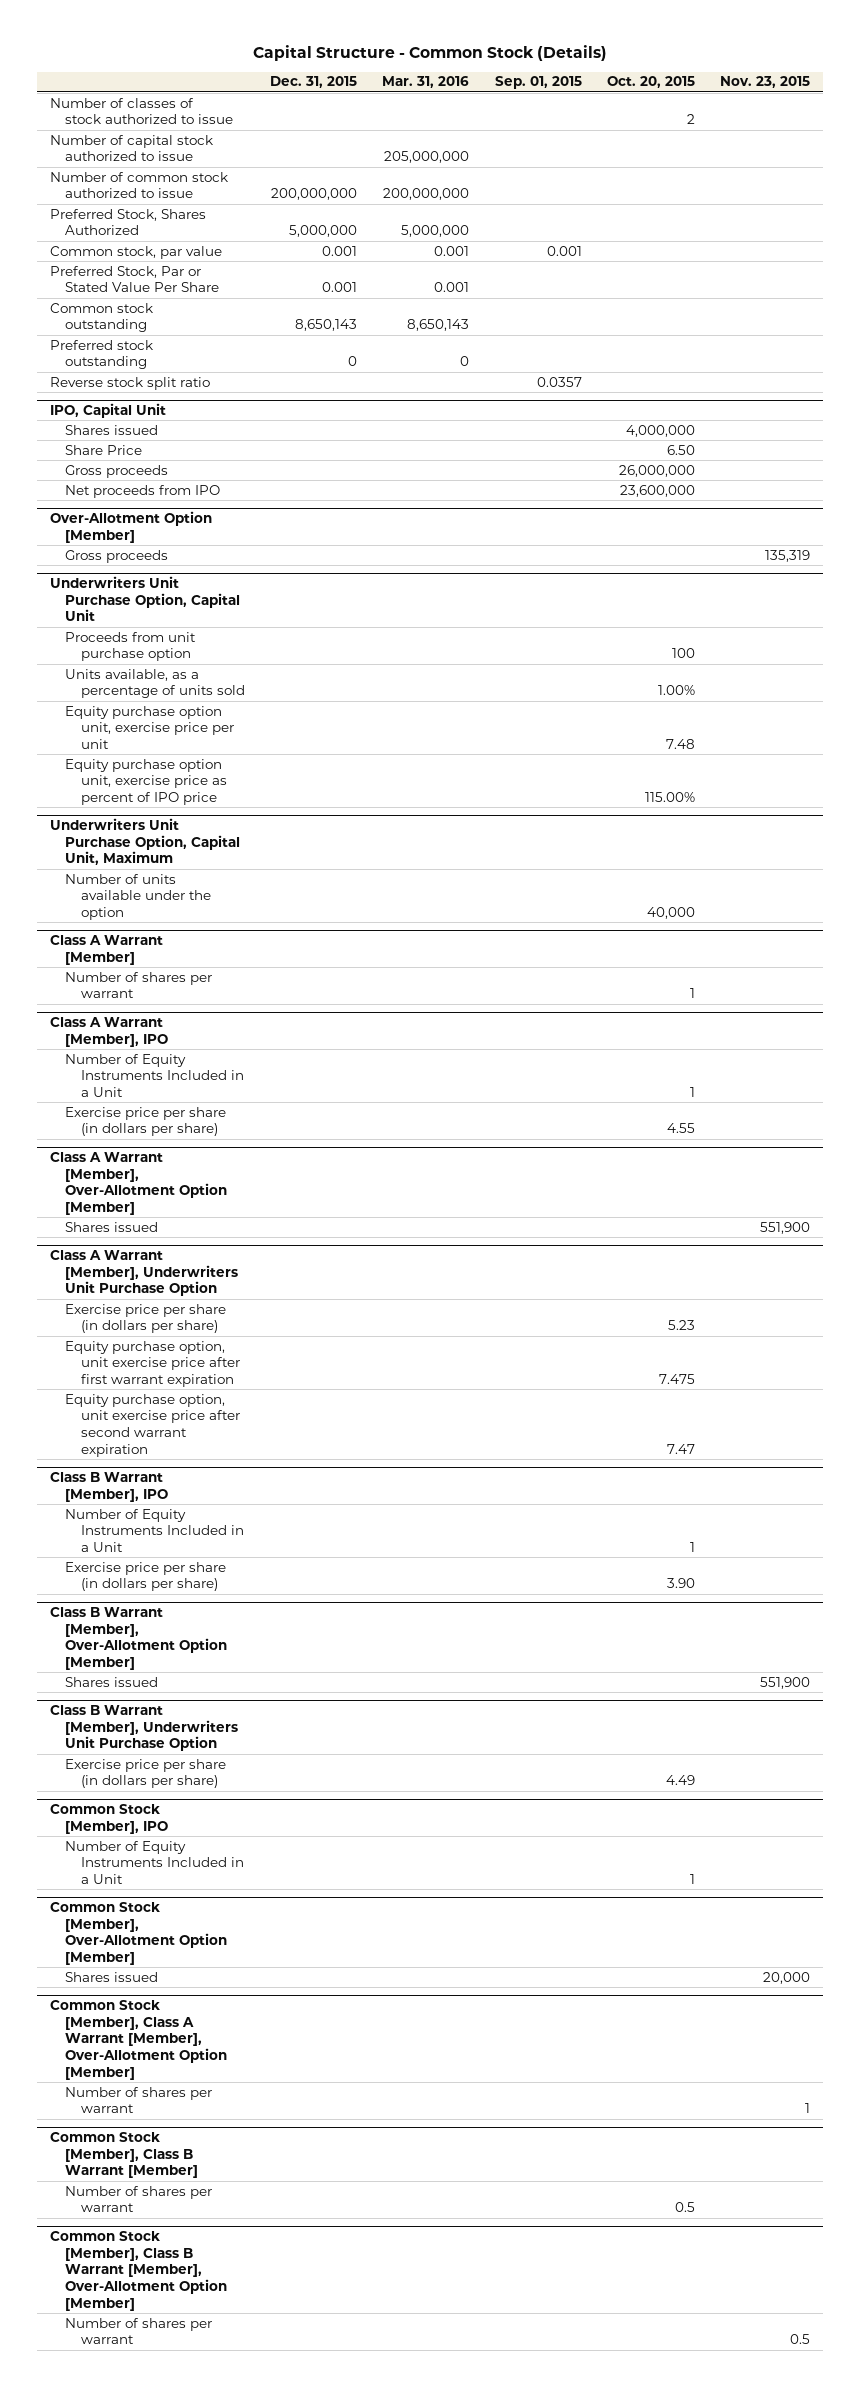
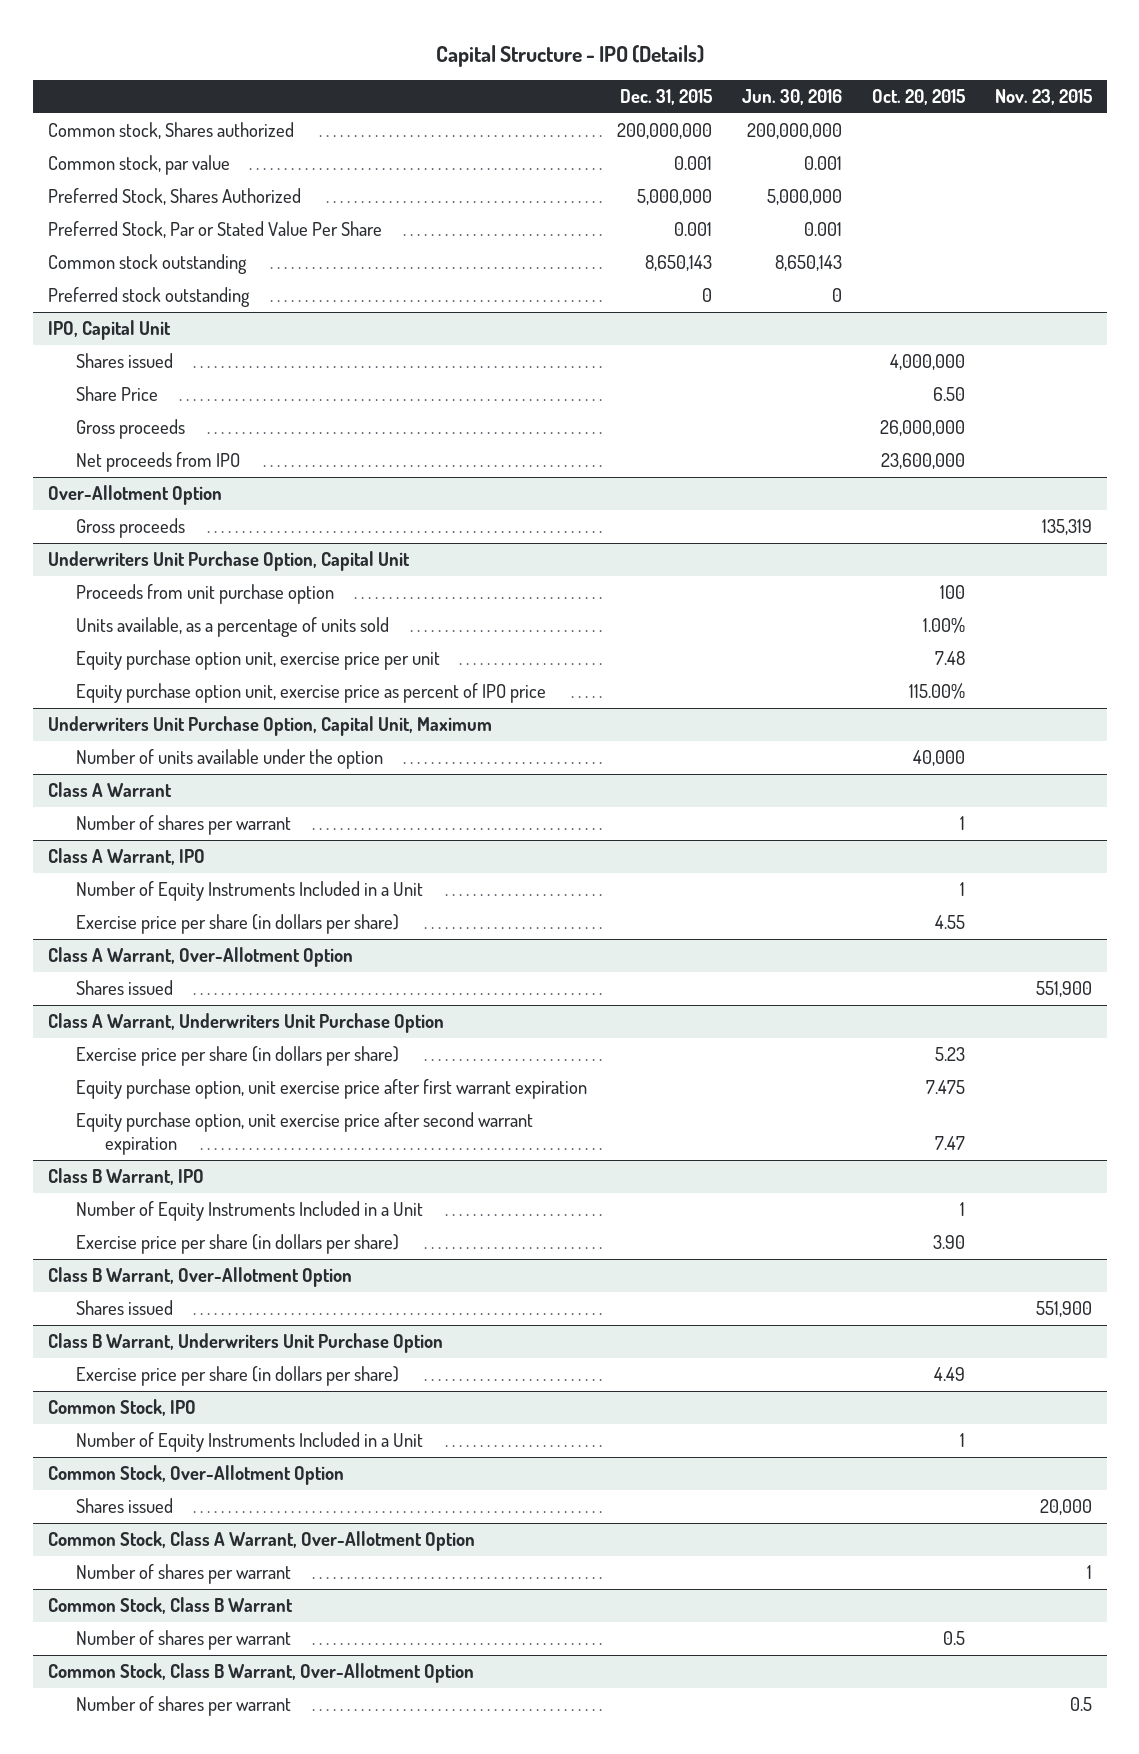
[252,45,607,62] Capital Structure - Common Stock (Details) -> [435,44,704,67] Capital Structure - IPO (Details)
[382,76,470,89] Mar. 31, 2016 -> none
[494,76,582,90] Sep. 01, 2015 -> none
none -> [741,89,842,106] Jun. 30, 2016
[49,97,234,125] Number of classes of stock authorized to issue -> none
[49,134,213,162] Number of capital stock authorized to issue -> none
[49,171,228,199] Number of common stock authorized to issue -> [47,122,294,140] Common stock, Shares authorized
[49,208,206,236] Preferred Stock, Shares Authorized -> [47,188,301,206] Preferred Stock, Shares Authorized
[49,376,210,390] Reverse stock split ratio -> none
[49,511,212,543] Over-Allotment Option [Member] -> [47,485,222,506] Over-Allotment Option
[49,935,163,965] Class A Warrant [Member] -> [47,782,172,798] Class A Warrant
[49,1017,169,1047] Class A Warrant [Member], IPO -> [47,848,205,866] Class A Warrant, IPO
[49,1152,228,1216] Class A Warrant [Member], Over-Allotment Option [Member] -> [47,947,353,968] Class A Warrant, Over-Allotment Option
[49,1250,239,1297] Class A Warrant [Member], Underwriters Unit Purchase Option -> [47,1013,444,1034] Class A Warrant, Underwriters Unit Purchase Option
[49,1472,169,1502] Class B Warrant [Member], IPO -> [47,1168,204,1186] Class B Warrant, IPO
[49,1607,228,1671] Class B Warrant [Member], Over-Allotment Option [Member] -> [47,1267,352,1288] Class B Warrant, Over-Allotment Option
[49,1705,239,1752] Class B Warrant [Member], Underwriters Unit Purchase Option -> [47,1333,443,1354] Class B Warrant, Underwriters Unit Purchase Option
[49,1804,169,1834] Common Stock [Member], IPO -> [47,1399,196,1417] Common Stock, IPO
[49,1902,228,1966] Common Stock [Member], Over-Allotment Option [Member] -> [47,1465,344,1486] Common Stock, Over-Allotment Option
[49,2000,228,2080] Common Stock [Member], Class A Warrant [Member], Over-Allotment Option [Member] -> [47,1531,475,1552] Common Stock, Class A Warrant, Over-Allotment Option
[49,2132,199,2179] Common Stock [Member], Class B Warrant [Member] -> [47,1597,293,1615] Common Stock, Class B Warrant
[49,2231,228,2311] Common Stock [Member], Class B Warrant [Member], Over-Allotment Option [Member] -> [47,1663,474,1684] Common Stock, Class B Warrant, Over-Allotment Option

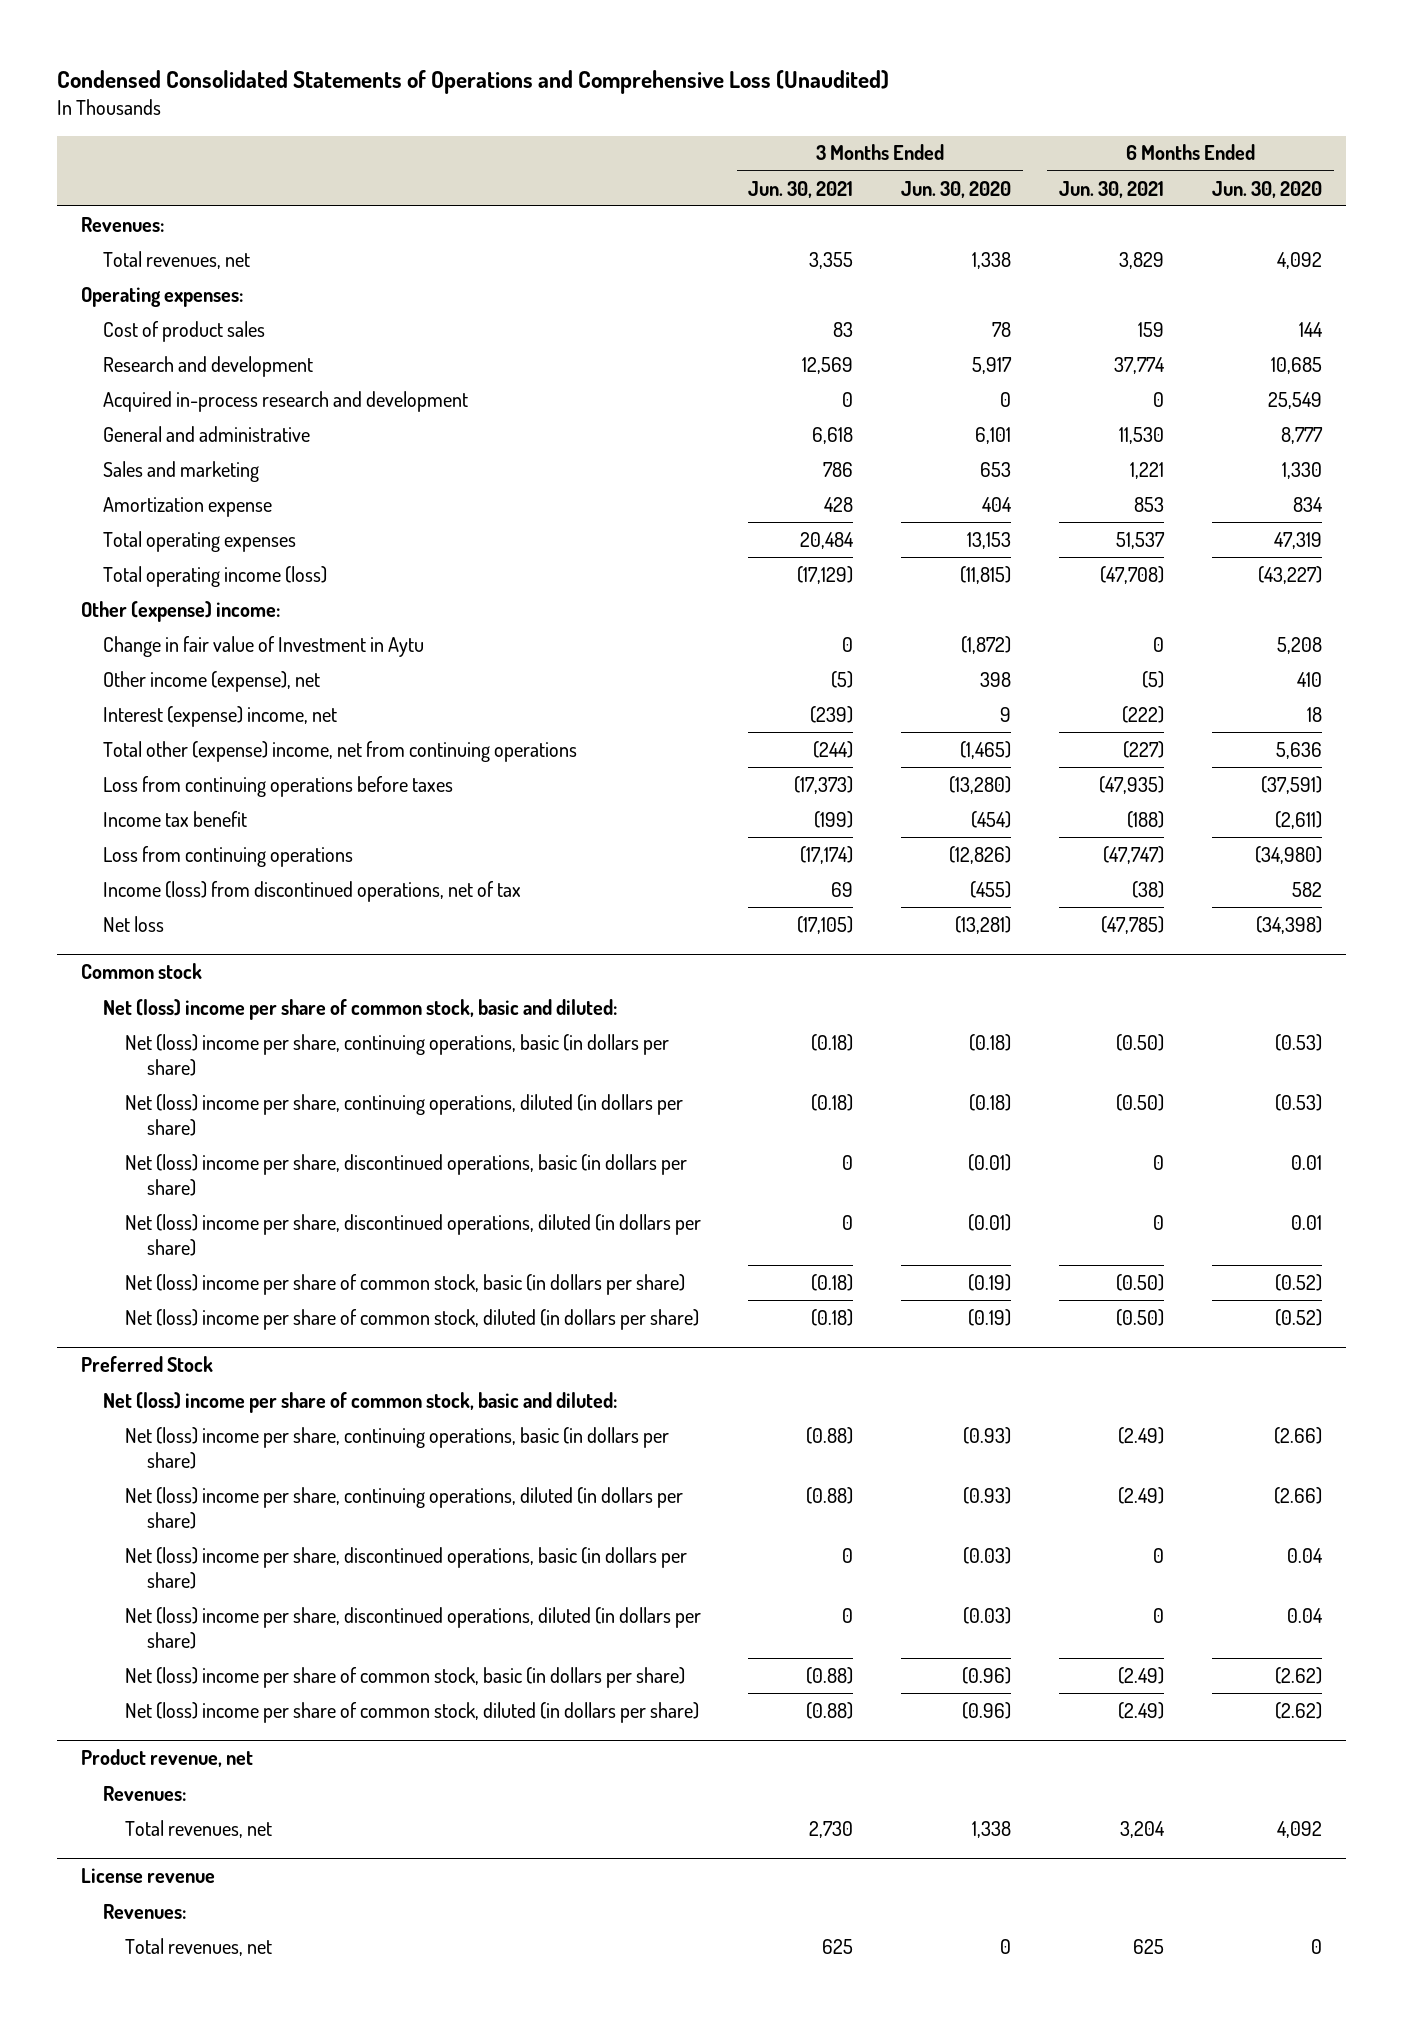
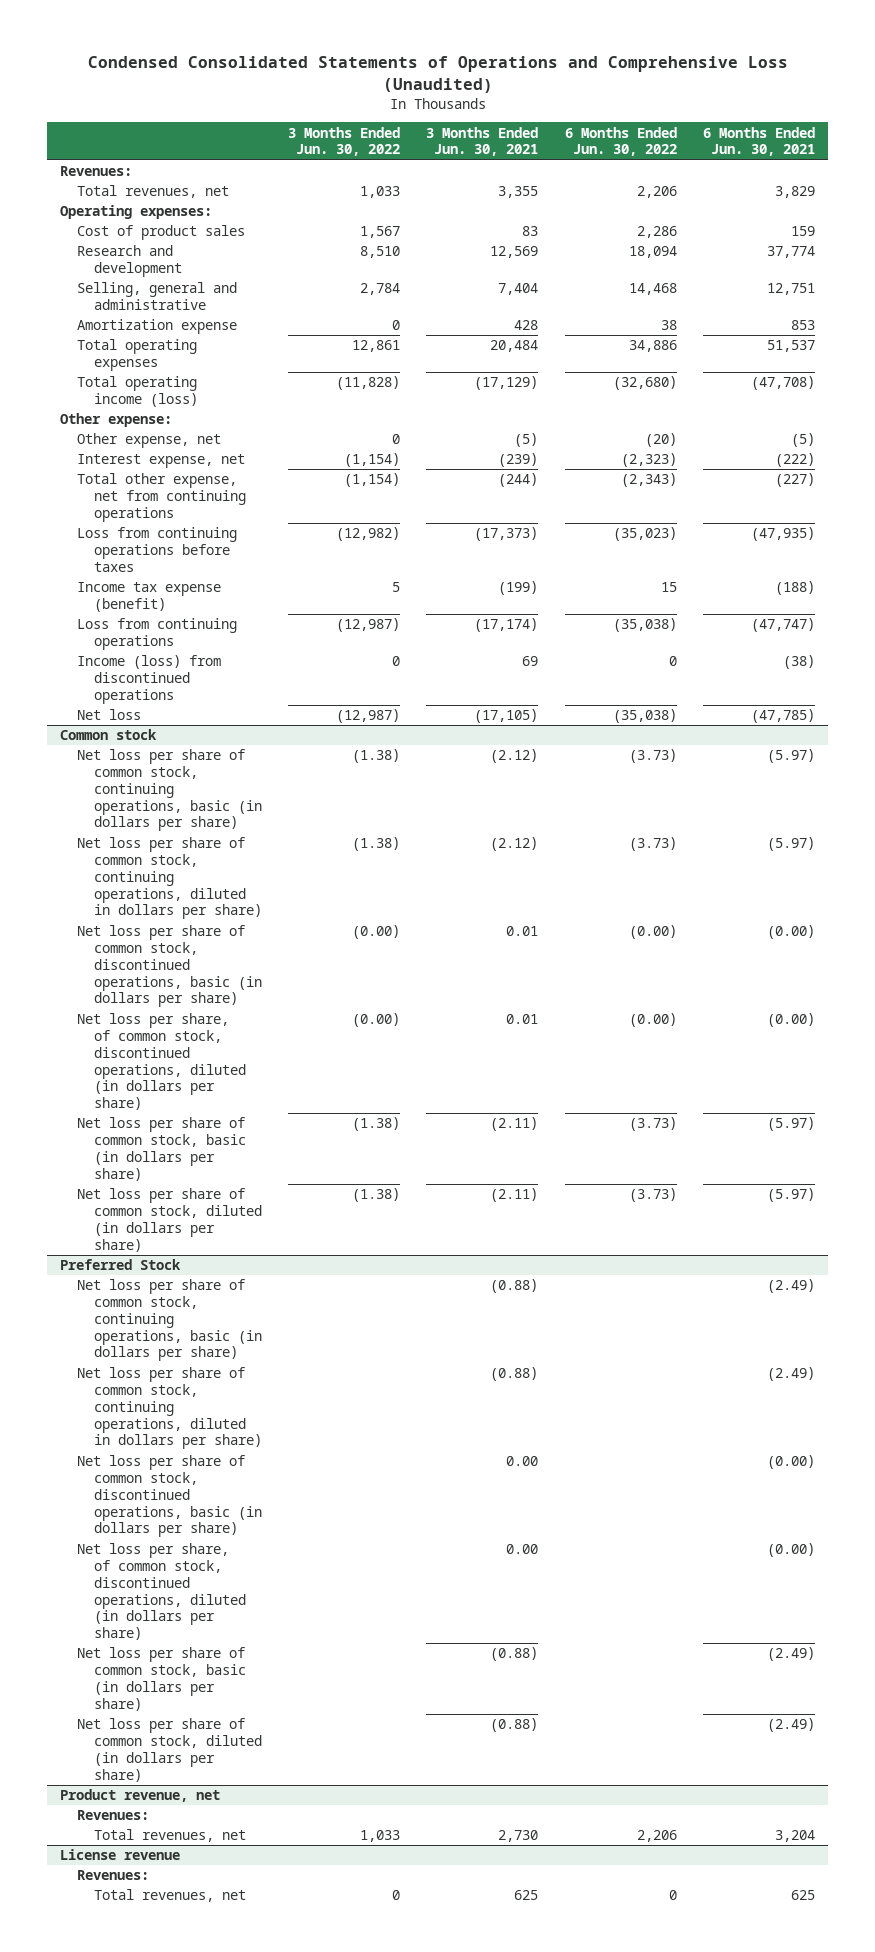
[901,180,1012,198] Jun. 30, 2020 -> none
[1212,180,1323,198] Jun. 30, 2020 -> none
none -> [288,126,401,157] 3 Months Ended Jun. 30, 2022
none -> [564,126,677,157] 6 Months Ended Jun. 30, 2022
[102,390,468,412] Acquired in-process research and development -> none
[102,460,259,482] Sales and marketing -> none
[102,425,310,442] General and administrative -> [76,282,237,310] Selling, general and administrative
[812,426,854,444] 6,618 -> [498,283,539,296] 7,404
[1119,426,1165,444] 11,530 -> [767,283,816,296] 12,751
[102,635,424,657] Change in fair value of Investment in Aytu -> none
[80,600,280,622] Other (expense) income: -> [59,413,172,428] Other expense:
[102,670,320,692] Other income (expense), net -> [76,433,221,449] Other expense, net
[102,705,337,727] Interest (expense) income, net -> [76,454,245,469] Interest expense, net
[102,740,577,762] Total other (expense) income, net from continuing operations -> [76,473,246,522] Total other expense, net from continuing operations
[102,810,247,827] Income tax benefit -> [76,582,221,612] Income tax expense (benefit)
[102,880,521,902] Income (loss) from discontinued operations, net of tax -> [76,655,221,704] Income (loss) from discontinued operations
[102,998,617,1020] Net (loss) income per share of common stock, basic and diluted: -> none
[124,1033,669,1077] Net (loss) income per share, continuing operations, basic (in dollars per share) -> [76,749,262,832] Net loss per share of common stock, continuing operations, basic (in dollars per share)
[811,1033,854,1051] (0.18) -> [490,749,539,764] (2.12)
[1116,1033,1165,1051] (0.50) -> [767,749,816,764] (5.97)
[124,1093,683,1137] Net (loss) income per share, continuing operations, diluted (in dollars per share) -> [76,837,262,920] Net loss per share of common stock, continuing operations, diluted in dollars per share)
[811,1093,854,1111] (0.18) -> [490,837,539,852] (2.12)
[1116,1093,1165,1111] (0.50) -> [767,837,816,852] (5.97)
[124,1153,687,1197] Net (loss) income per share, discontinued operations, basic (in dollars per share) -> [76,925,262,1008] Net loss per share of common stock, discontinued operations, basic (in dollars per share)
[842,1154,854,1170] 0 -> [506,926,539,937] 0.01
[1153,1154,1165,1170] 0 -> [767,925,816,940] (0.00)
[124,1213,701,1257] Net (loss) income per share, discontinued operations, diluted (in dollars per share) -> [76,1013,246,1111] Net loss per share, of common stock, discontinued operations, diluted (in dollars per share)
[842,1214,854,1230] 0 -> [506,1014,539,1025] 0.01
[1153,1214,1165,1230] 0 -> [767,1013,816,1028] (0.00)
[124,1273,685,1295] Net (loss) income per share of common stock, basic (in dollars per share) -> [76,1117,246,1181] Net loss per share of common stock, basic (in dollars per share)
[811,1273,854,1291] (0.18) -> [490,1117,539,1132] (2.11)
[1116,1273,1165,1291] (0.50) -> [767,1117,816,1132] (5.97)
[124,1308,699,1330] Net (loss) income per share of common stock, diluted (in dollars per share) -> [76,1188,262,1252] Net loss per share of common stock, diluted (in dollars per share)
[811,1308,854,1326] (0.18) -> [490,1188,539,1203] (2.11)
[1116,1308,1165,1326] (0.50) -> [767,1188,816,1203] (5.97)
[102,1391,617,1413] Net (loss) income per share of common stock, basic and diluted: -> none
[124,1426,669,1470] Net (loss) income per share, continuing operations, basic (in dollars per share) -> [76,1279,262,1362] Net loss per share of common stock, continuing operations, basic (in dollars per share)
[124,1486,683,1530] Net (loss) income per share, continuing operations, diluted (in dollars per share) -> [76,1367,262,1450] Net loss per share of common stock, continuing operations, diluted in dollars per share)
[124,1546,687,1590] Net (loss) income per share, discontinued operations, basic (in dollars per share) -> [76,1455,262,1538] Net loss per share of common stock, discontinued operations, basic (in dollars per share)
[842,1547,854,1563] 0 -> [506,1456,539,1467] 0.00
[1153,1547,1165,1563] 0 -> [767,1455,816,1470] (0.00)
[124,1606,701,1650] Net (loss) income per share, discontinued operations, diluted (in dollars per share) -> [76,1543,246,1641] Net loss per share, of common stock, discontinued operations, diluted (in dollars per share)
[842,1607,854,1623] 0 -> [506,1544,539,1555] 0.00
[1153,1607,1165,1623] 0 -> [767,1543,816,1558] (0.00)
[124,1666,685,1688] Net (loss) income per share of common stock, basic (in dollars per share) -> [76,1647,246,1711] Net loss per share of common stock, basic (in dollars per share)
[124,1701,699,1723] Net (loss) income per share of common stock, diluted (in dollars per share) -> [76,1718,262,1782] Net loss per share of common stock, diluted (in dollars per share)

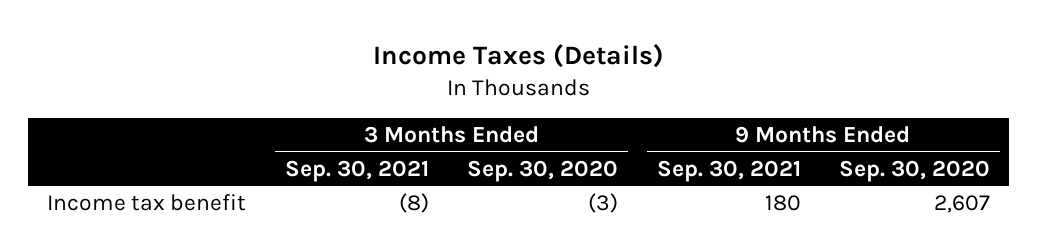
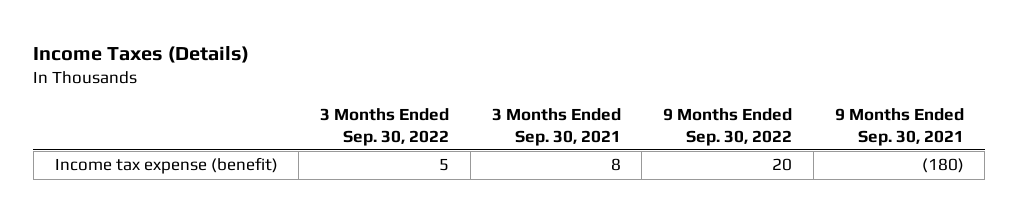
[467,159,619,182] Sep. 30, 2020 -> none
[839,159,991,182] Sep. 30, 2020 -> none
none -> [320,108,450,146] 3 Months Ended Sep. 30, 2022
none -> [663,108,793,146] 9 Months Ended Sep. 30, 2022
[47,193,247,211] Income tax benefit -> [54,157,278,175] Income tax expense (benefit)
[398,192,429,213] (8) -> [610,158,621,172] 8
[764,194,801,211] 180 -> [921,158,964,174] (180)

